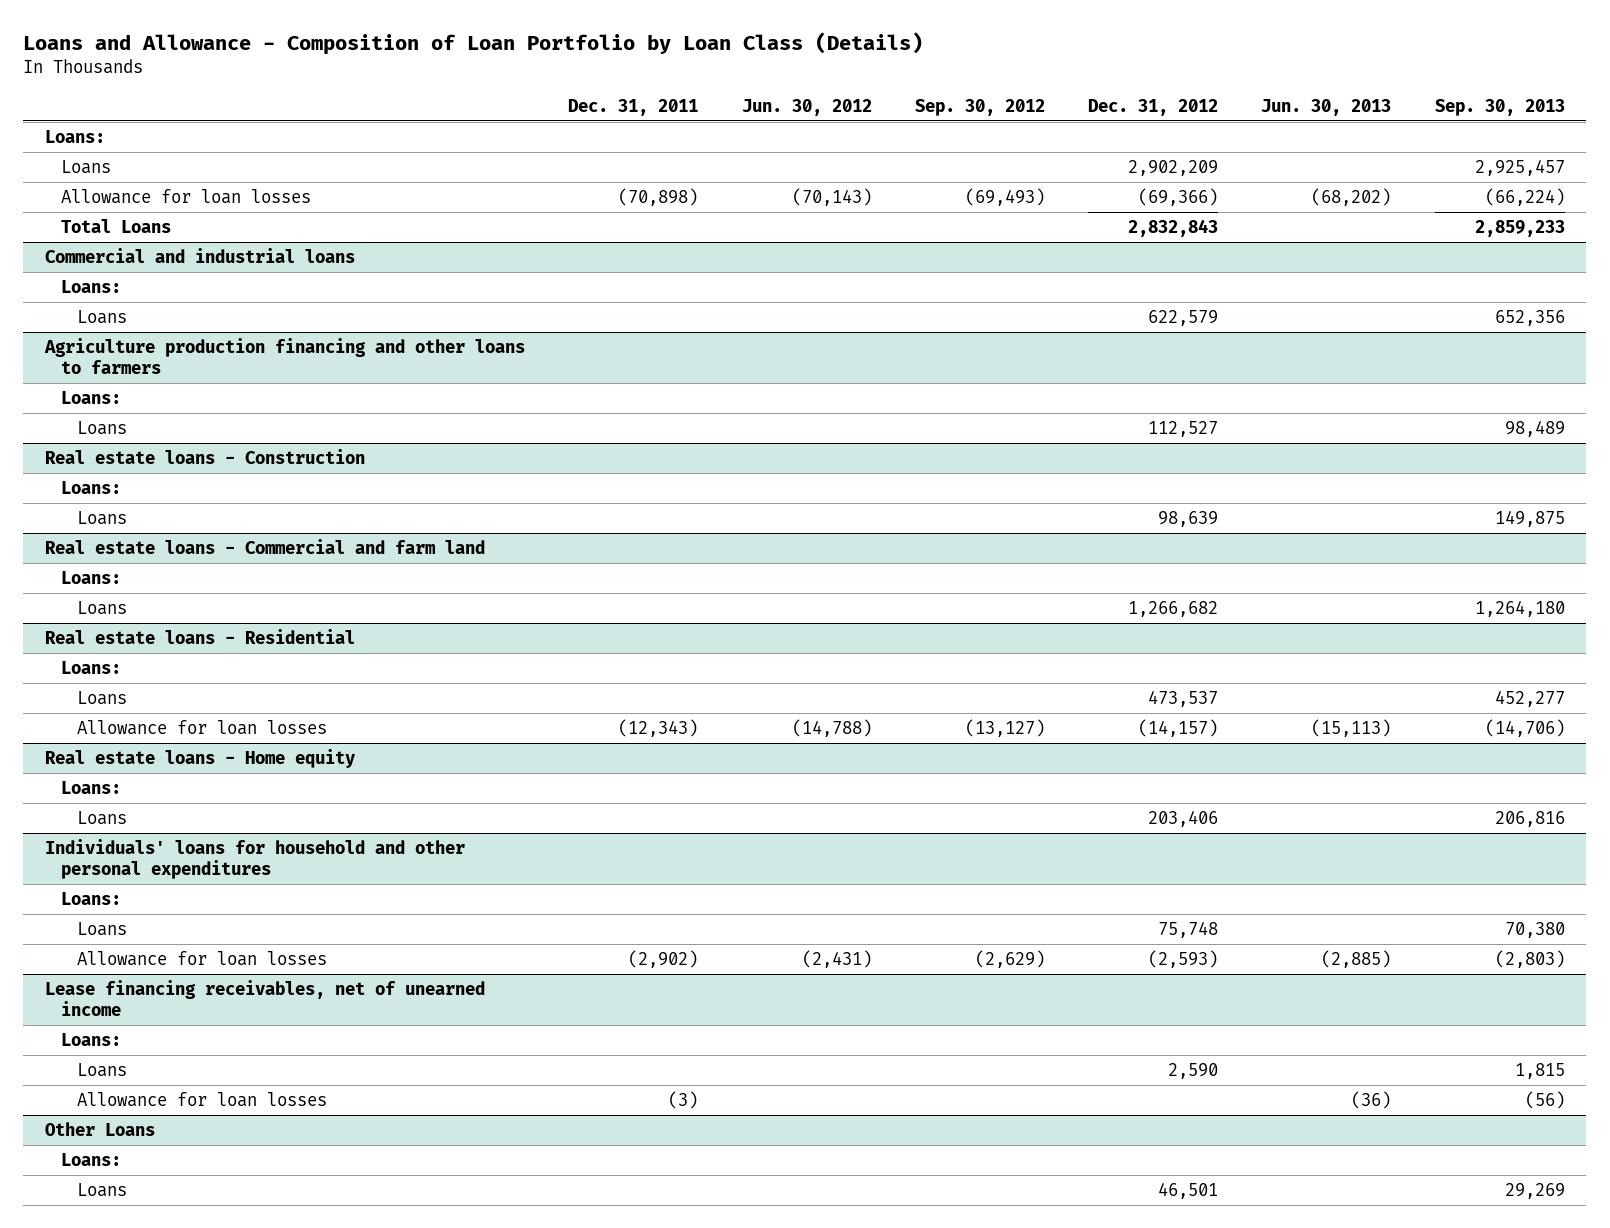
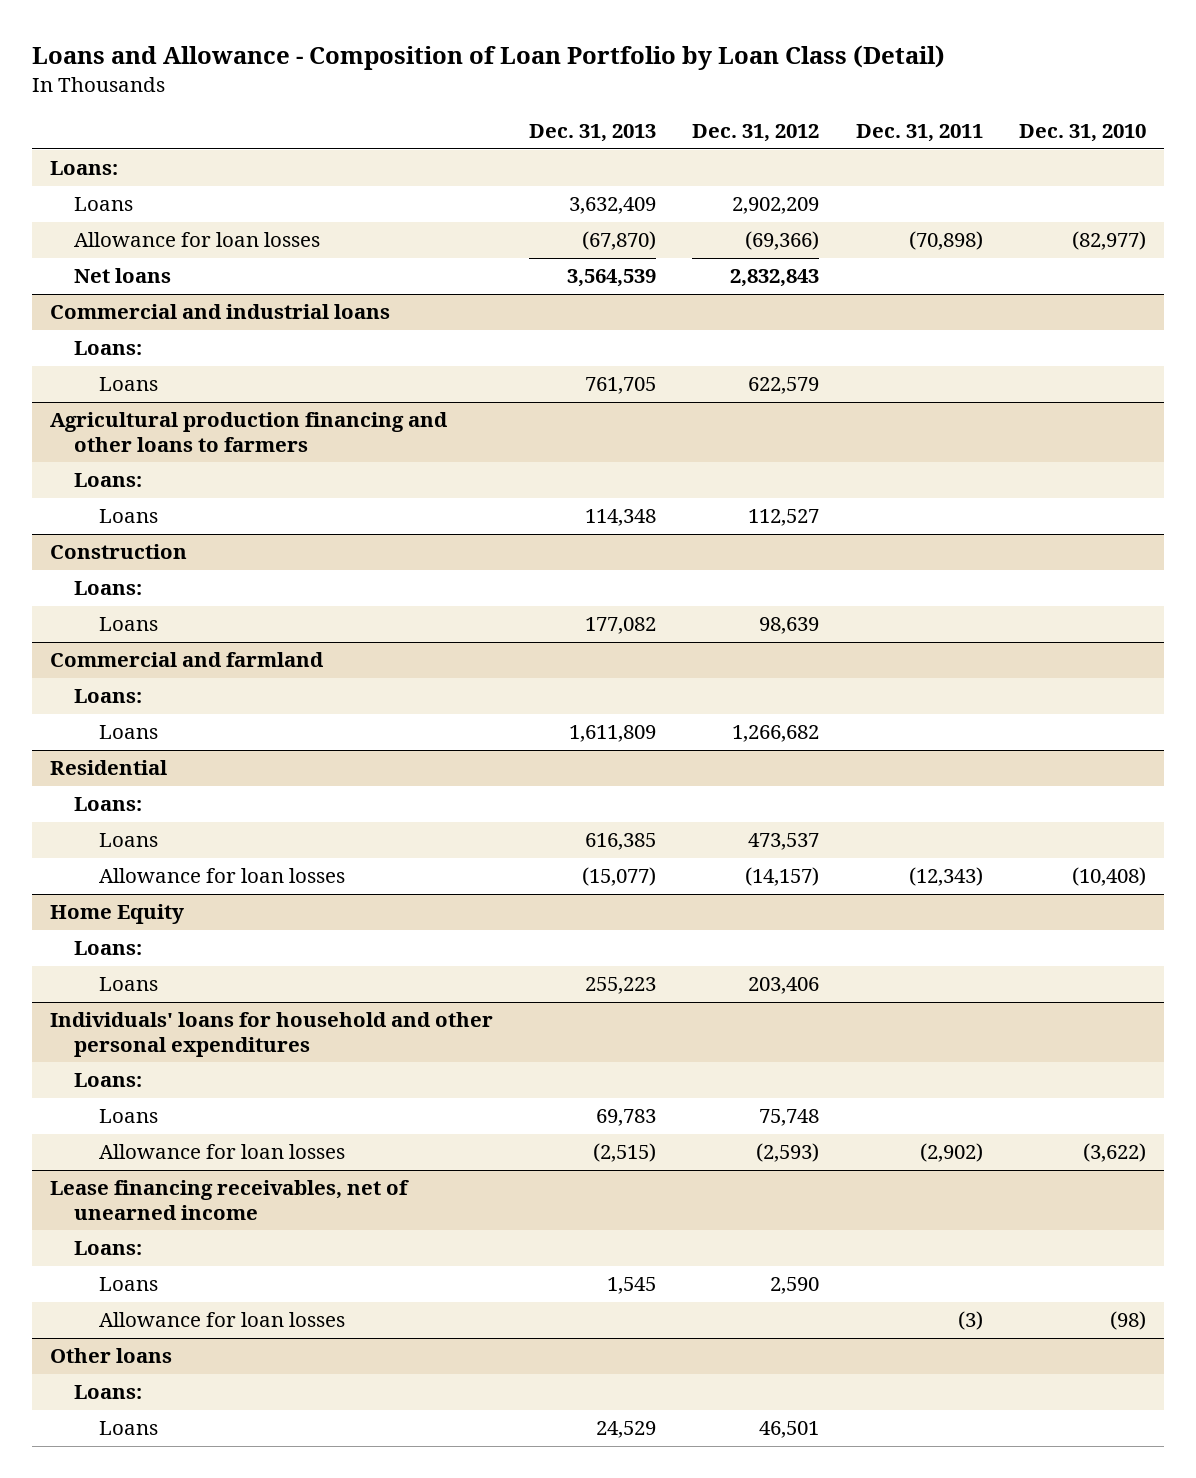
[23,32,924,56] Loans and Allowance - Composition of Loan Portfolio by Loan Class (Details) -> [31,44,945,70] Loans and Allowance - Composition of Loan Portfolio by Loan Class (Detail)
[741,98,872,116] Jun. 30, 2012 -> none
[914,98,1045,116] Sep. 30, 2012 -> none
[1261,98,1392,116] Jun. 30, 2013 -> none
[1434,98,1565,116] Sep. 30, 2013 -> none
none -> [529,124,657,143] Dec. 31, 2013
none -> [1018,124,1146,143] Dec. 31, 2010
[60,219,171,234] Total Loans -> [74,268,172,284] Net loans
[43,338,525,374] Agriculture production financing and other loans to farmers -> [49,412,448,452] Agricultural production financing and other loans to farmers
[44,449,365,465] Real estate loans - Construction -> none
none -> [49,544,187,560] Construction
[44,539,485,555] Real estate loans - Commercial and farm land -> none
none -> [49,652,324,668] Commercial and farmland
[44,629,355,645] Real estate loans - Residential -> none
none -> [49,760,167,776] Residential
[44,749,355,769] Real estate loans - Home equity -> none
none -> [49,904,184,925] Home Equity
[44,1122,155,1137] Other Loans -> [49,1348,172,1364] Other loans

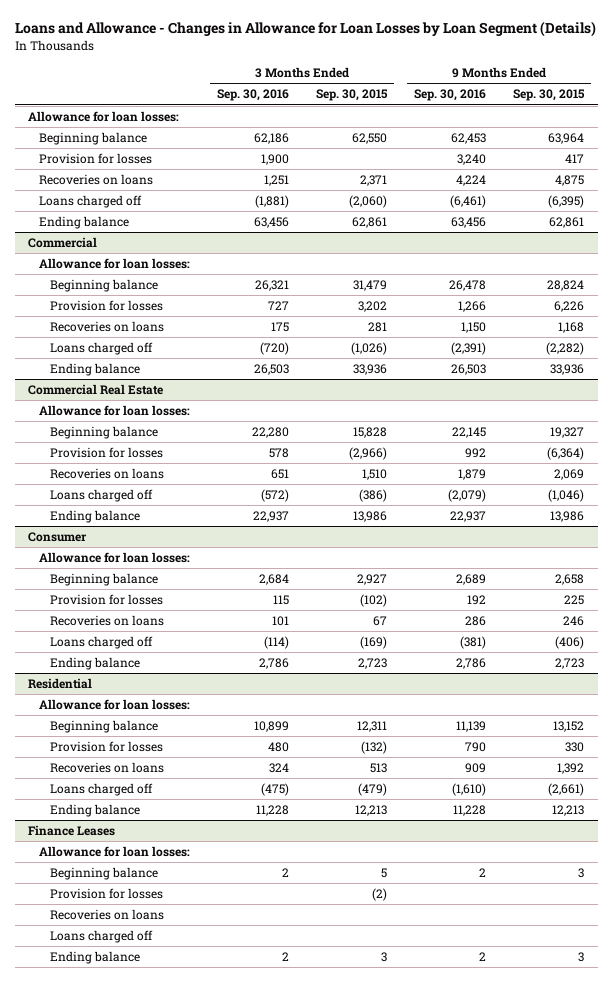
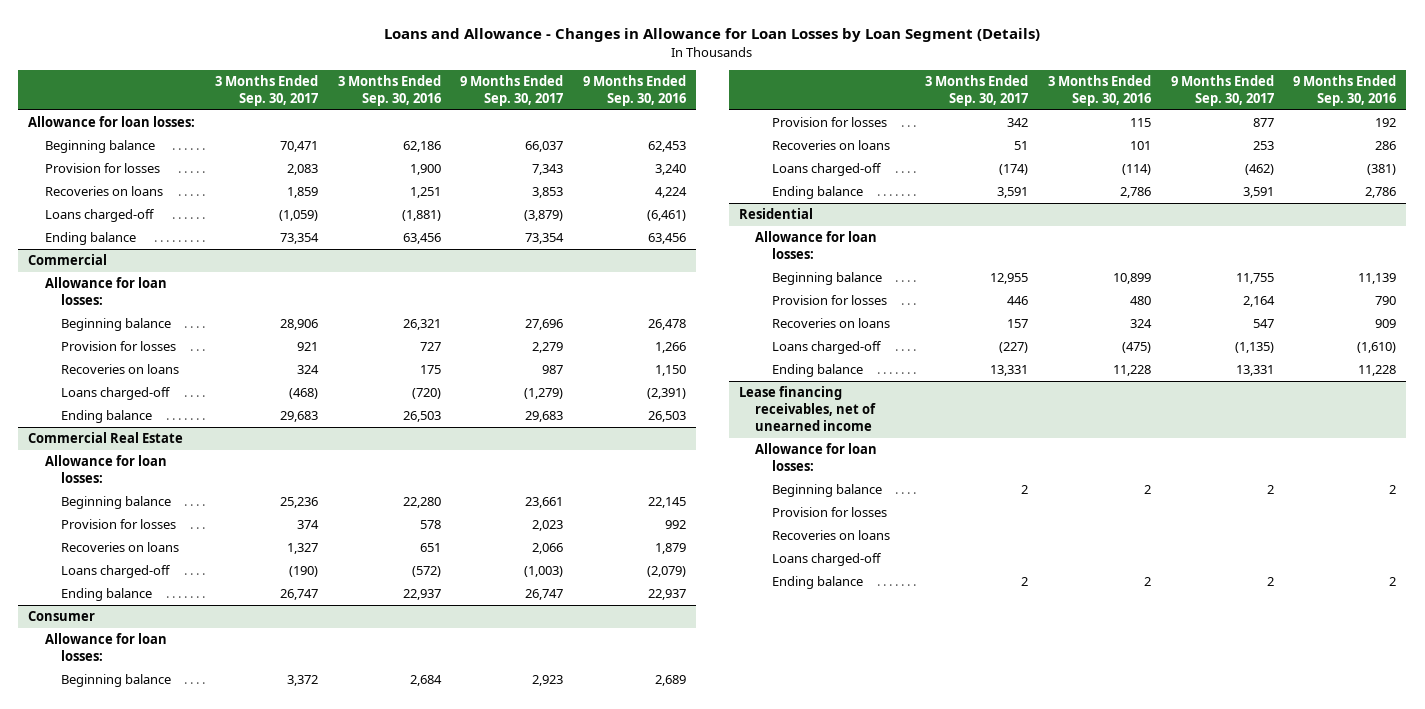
[316,89,389,102] Sep. 30, 2015 -> none
[513,89,586,102] Sep. 30, 2015 -> none
none -> [214,74,318,106] 3 Months Ended Sep. 30, 2017
none -> [460,74,564,106] 9 Months Ended Sep. 30, 2017
[38,195,142,209] Loans charged off -> [44,209,155,223] Loans charged-off
[49,342,153,356] Loans charged off -> [61,387,172,401] Loans charged-off
[49,489,153,503] Loans charged off -> [61,565,172,579] Loans charged-off
[49,636,153,650] Loans charged off -> [771,163,882,177] Loans charged-off
[49,783,153,797] Loans charged off -> [771,341,882,355] Loans charged-off
[28,825,116,837] Finance Leases -> [738,386,877,432] Lease financing receivables, net of unearned income
[49,930,153,944] Loans charged off -> [771,553,882,567] Loans charged-off

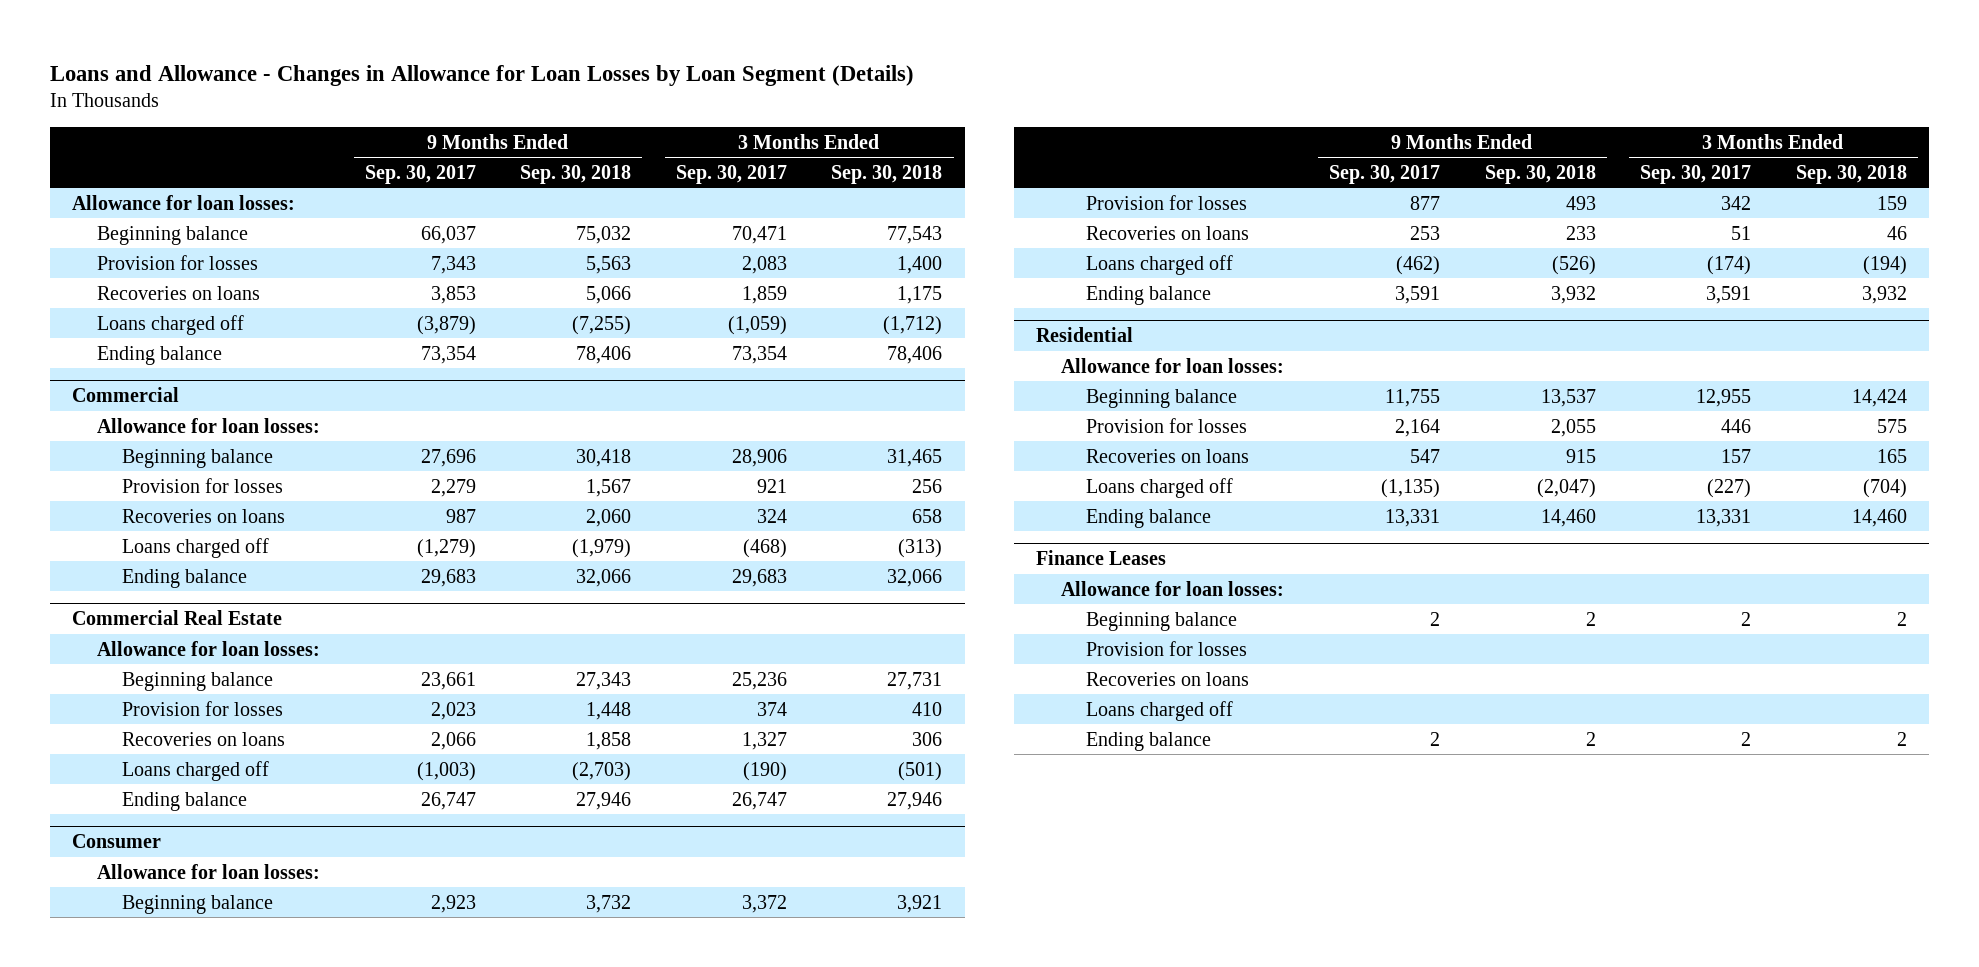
[337,74,441,106] 3 Months Ended Sep. 30, 2016 -> none
[582,74,686,106] 9 Months Ended Sep. 30, 2016 -> none
none -> [520,164,632,184] Sep. 30, 2018
none -> [831,164,943,184] Sep. 30, 2018
[44,209,155,223] Loans charged-off -> [97,314,245,335] Loans charged off
[61,387,172,401] Loans charged-off -> [122,537,270,558] Loans charged off
[61,565,172,579] Loans charged-off -> [122,760,270,781] Loans charged off
[771,163,882,177] Loans charged-off -> [1086,254,1234,275] Loans charged off
[771,341,882,355] Loans charged-off -> [1086,477,1234,498] Loans charged off
[738,386,877,432] Lease financing receivables, net of unearned income -> [1036,549,1167,565] Finance Leases
[771,553,882,567] Loans charged-off -> [1086,700,1234,721] Loans charged off

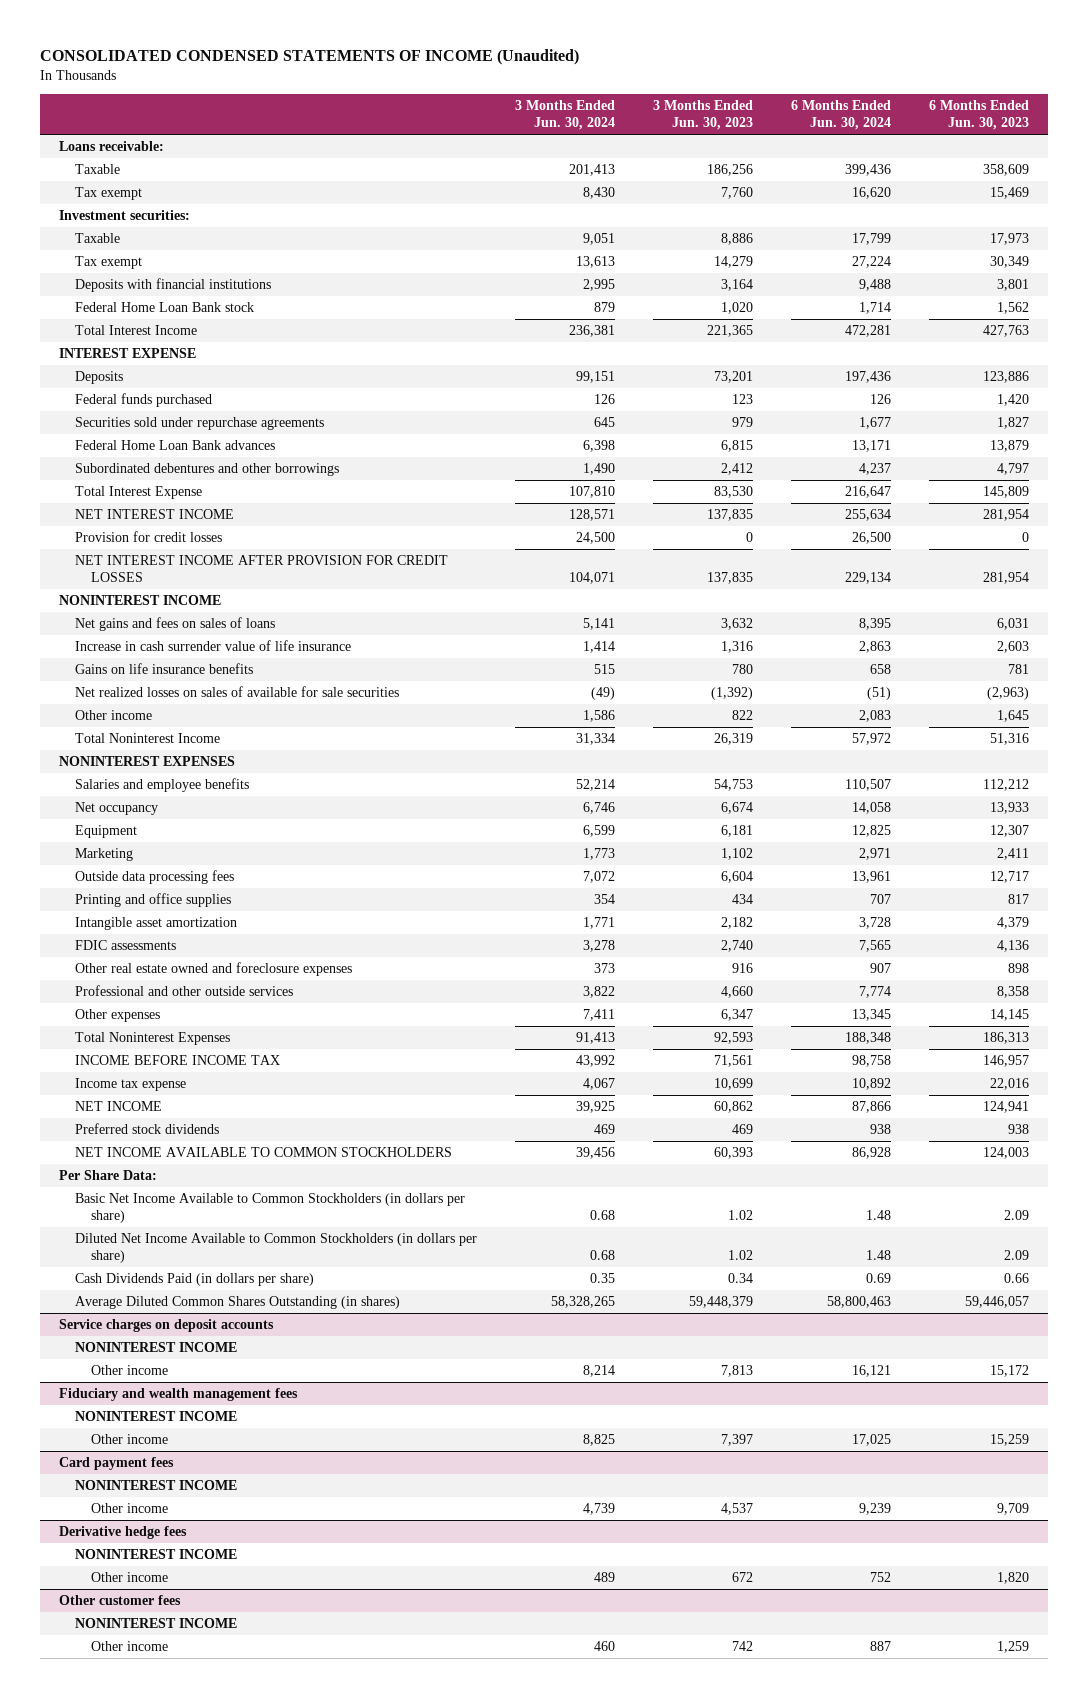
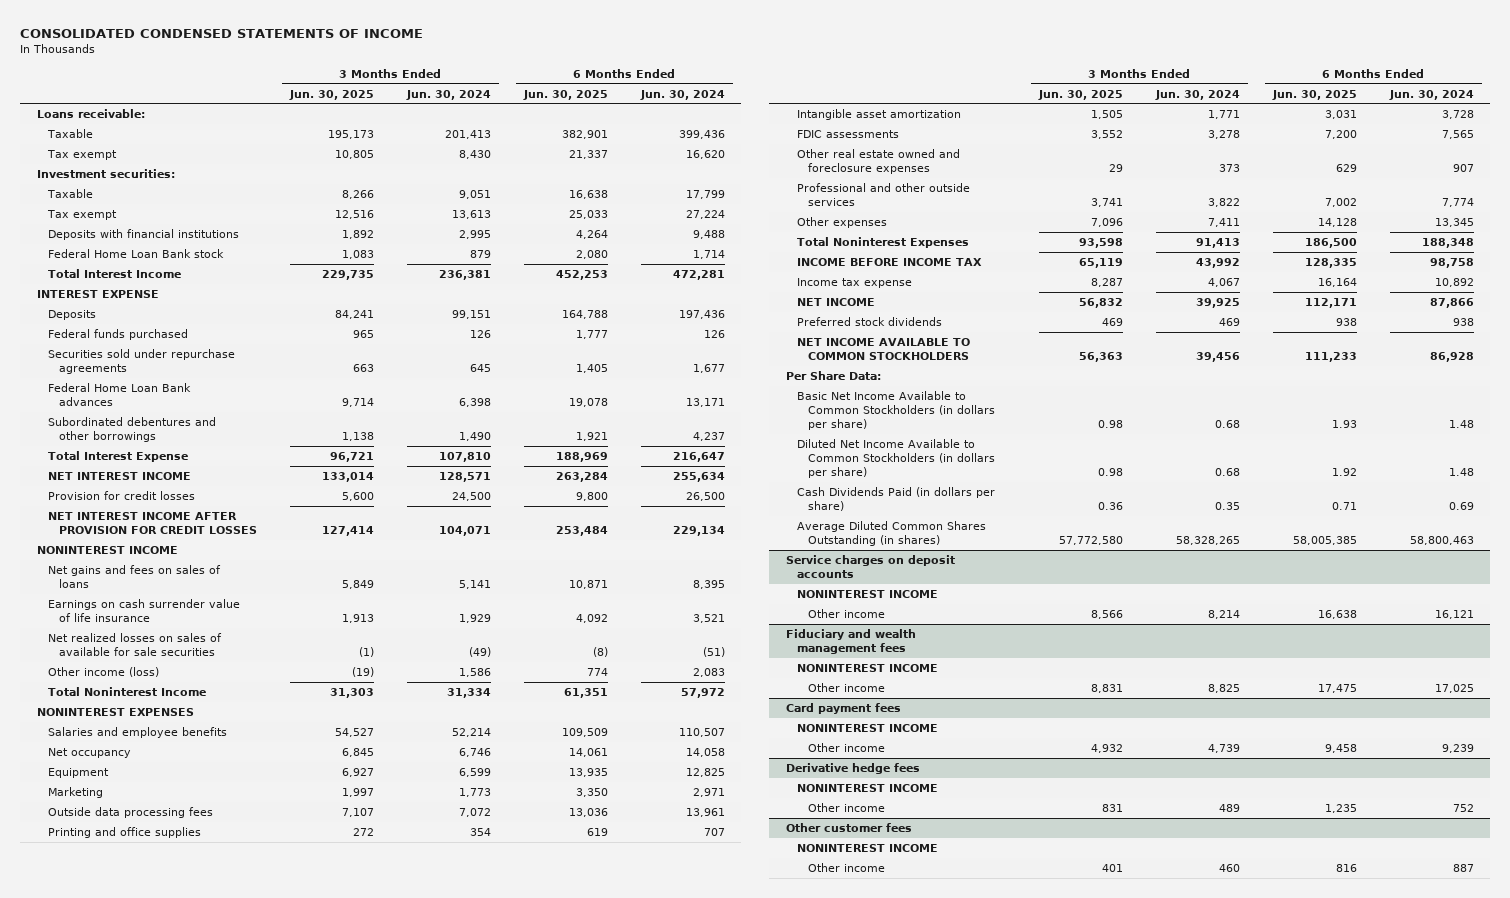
[39,49,579,66] CONSOLIDATED CONDENSED STATEMENTS OF INCOME (Unaudited) -> [20,28,424,38] CONSOLIDATED CONDENSED STATEMENTS OF INCOME
[652,99,753,131] 3 Months Ended Jun. 30, 2023 -> none
[928,99,1029,131] 6 Months Ended Jun. 30, 2023 -> none
none -> [288,89,374,100] Jun. 30, 2025
none -> [522,89,608,100] Jun. 30, 2025
[74,662,253,674] Gains on life insurance benefits -> none
[74,639,351,651] Increase in cash surrender value of life insurance -> [47,598,240,623] Earnings on cash surrender value of life insurance
[582,640,615,653] 1,414 -> [458,614,491,624] 1,929
[858,640,891,653] 2,863 -> [692,614,725,624] 3,521
[74,709,152,720] Other income -> [47,666,159,677] Other income (loss)

